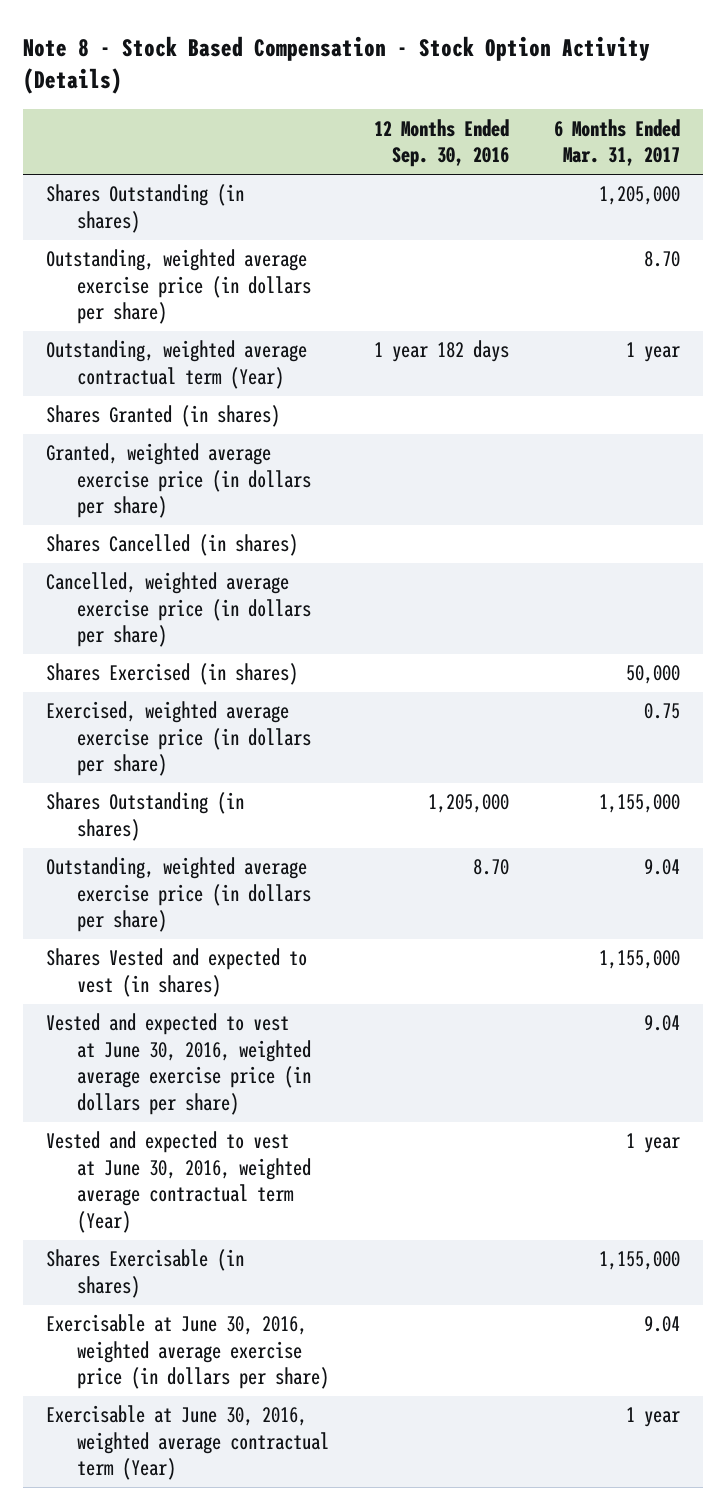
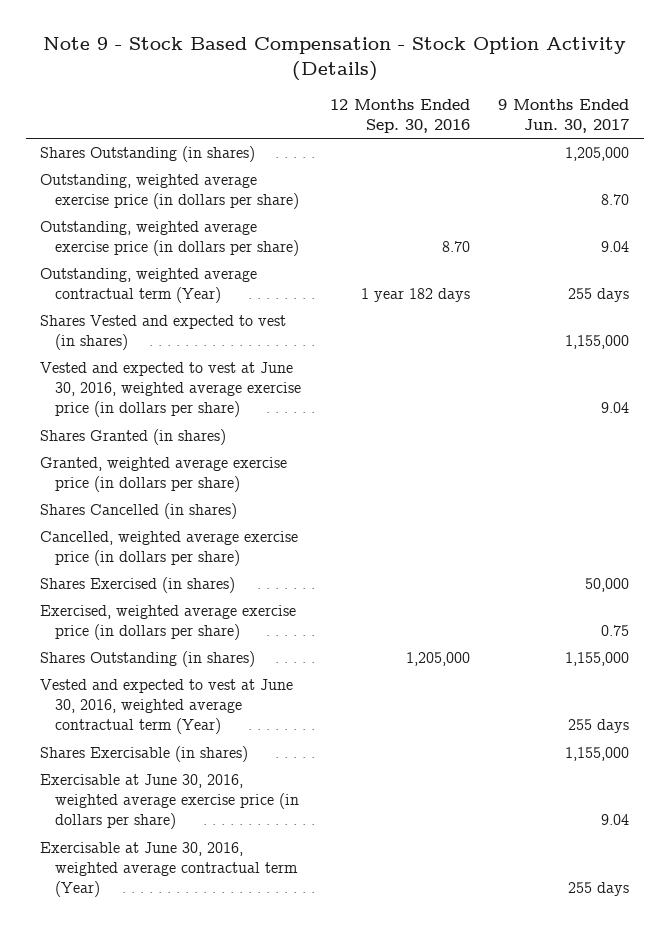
[23,35,651,95] Note 8 - Stock Based Compensation - Stock Option Activity (Details) -> [42,37,626,82] Note 9 - Stock Based Compensation - Stock Option Activity (Details)
[554,118,681,167] 6 Months Ended Mar. 31, 2017 -> none
none -> [498,99,630,134] 9 Months Ended Jun. 30, 2017
[45,857,311,933] Outstanding, weighted average exercise price (in dollars per share) -> [40,221,299,257] Outstanding, weighted average exercise price (in dollars per share)
[45,948,307,997] Shares Vested and expected to vest (in shares) -> [40,315,287,351] Shares Vested and expected to vest (in shares)
[45,1013,311,1116] Vested and expected to vest at June 30, 2016, weighted average exercise price (in dollars per share) -> [40,362,301,418] Vested and expected to vest at June 30, 2016, weighted average exercise price (in dollars per share)

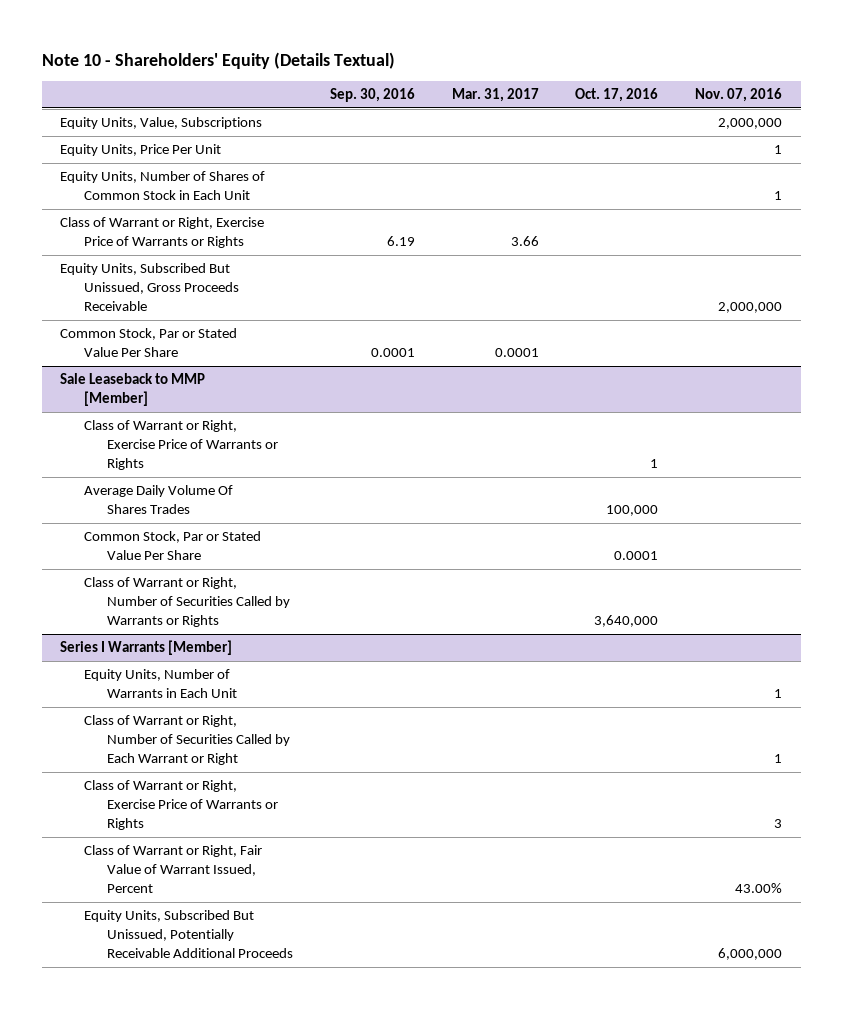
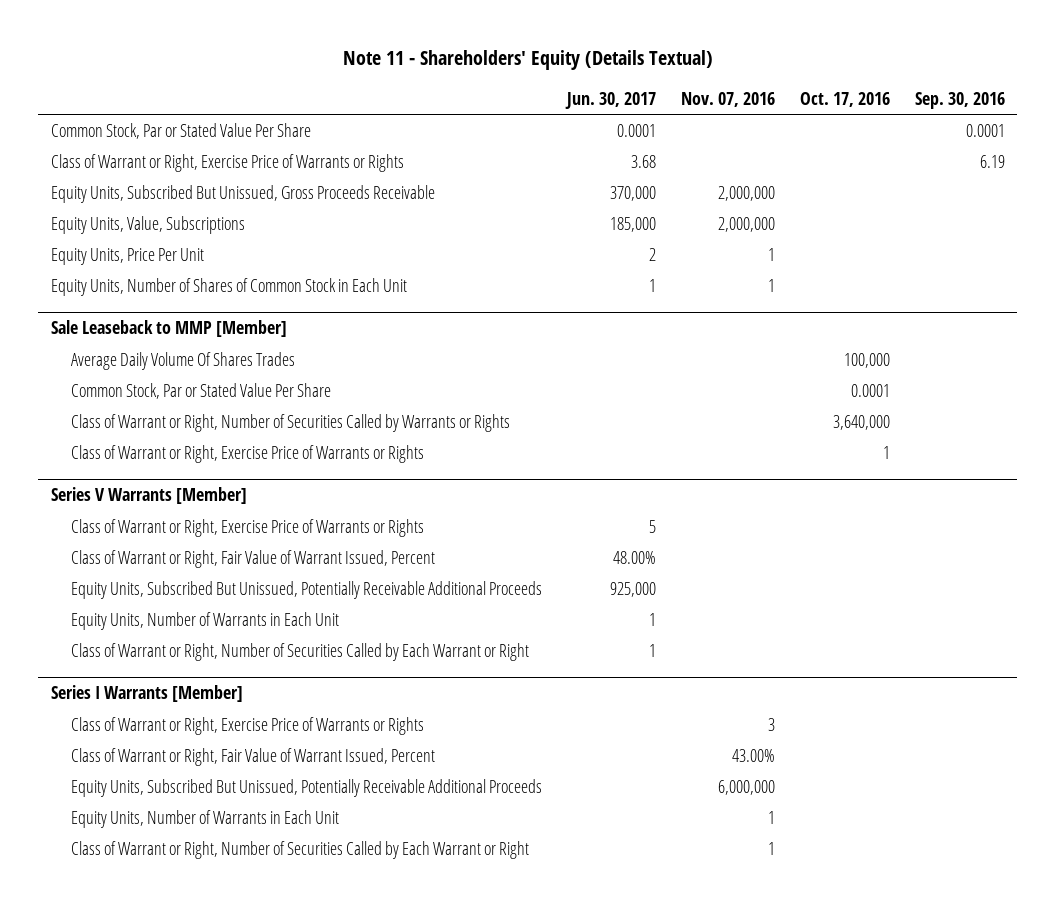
[42,51,396,69] Note 10 - Shareholders' Equity (Details Textual) -> [342,50,713,71] Note 11 - Shareholders' Equity (Details Textual)
[451,88,539,103] Mar. 31, 2017 -> none
none -> [565,91,657,109] Jun. 30, 2017
[60,328,238,358] Common Stock, Par or Stated Value Per Share -> [50,122,311,139] Common Stock, Par or Stated Value Per Share
[60,217,265,249] Class of Warrant or Right, Exercise Price of Warrants or Rights -> [50,153,404,172] Class of Warrant or Right, Exercise Price of Warrants or Rights
[60,263,239,312] Equity Units, Subscribed But Unissued, Gross Proceeds Receivable -> [50,184,435,203] Equity Units, Subscribed But Unissued, Gross Proceeds Receivable
[83,420,278,471] Class of Warrant or Right, Exercise Price of Warrants or Rights -> [71,444,425,463] Class of Warrant or Right, Exercise Price of Warrants or Rights
none -> [50,487,247,505] Series V Warrants [Member]
none -> [71,518,425,537] Class of Warrant or Right, Exercise Price of Warrants or Rights
none -> [71,549,436,568] Class of Warrant or Right, Fair Value of Warrant Issued, Percent
none -> [71,580,543,599] Equity Units, Subscribed But Unissued, Potentially Receivable Additional Proceeds
none -> [71,611,340,630] Equity Units, Number of Warrants in Each Unit
none -> [71,642,530,661] Class of Warrant or Right, Number of Securities Called by Each Warrant or Right
[83,669,237,699] Equity Units, Number of Warrants in Each Unit -> [71,809,340,828] Equity Units, Number of Warrants in Each Unit
[83,715,290,766] Class of Warrant or Right, Number of Securities Called by Each Warrant or Right -> [71,840,530,859] Class of Warrant or Right, Number of Securities Called by Each Warrant or Right

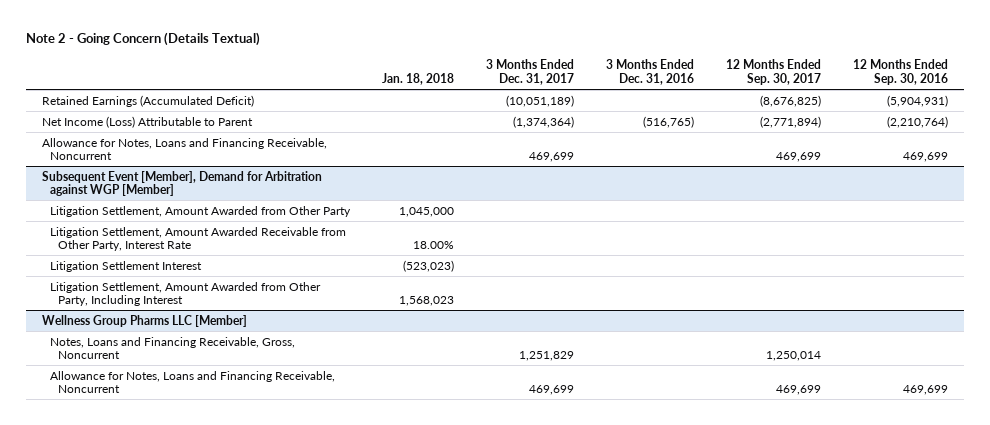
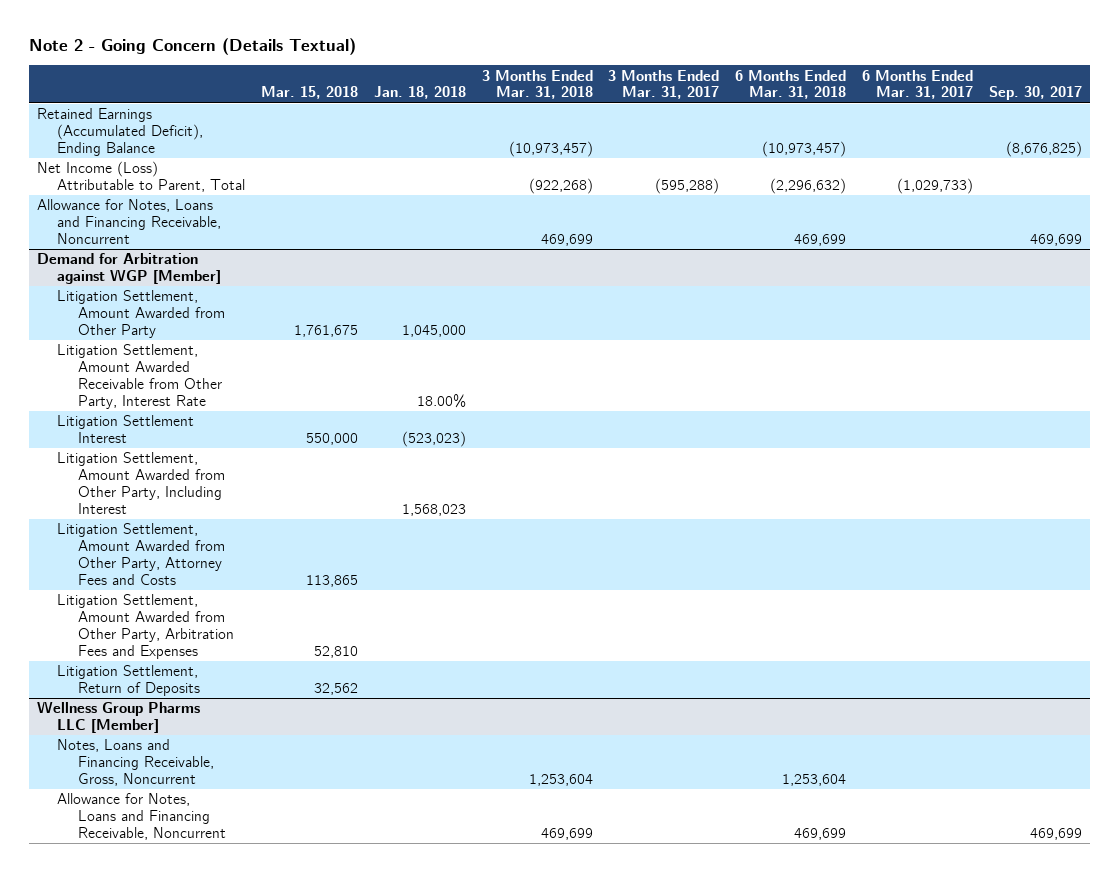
[486,59,575,85] 3 Months Ended Dec. 31, 2017 -> none
[606,59,695,85] 3 Months Ended Dec. 31, 2016 -> none
[726,59,822,85] 12 Months Ended Sep. 30, 2017 -> none
[853,59,949,85] 12 Months Ended Sep. 30, 2016 -> none
none -> [261,86,359,100] Mar. 15, 2018
none -> [481,69,593,100] 3 Months Ended Mar. 31, 2018
none -> [608,69,720,100] 3 Months Ended Mar. 31, 2017
none -> [735,69,847,100] 6 Months Ended Mar. 31, 2018
none -> [861,69,973,100] 6 Months Ended Mar. 31, 2017
none -> [988,86,1082,101] Sep. 30, 2017
[41,94,254,107] Retained Earnings (Accumulated Deficit) -> [36,108,204,156] Retained Earnings (Accumulated Deficit), Ending Balance
[41,115,253,128] Net Income (Loss) Attributable to Parent -> [36,161,246,192] Net Income (Loss) Attributable to Parent, Total
[41,170,322,197] Subsequent Event [Member], Demand for Arbitration against WGP [Member] -> [36,253,222,284] Demand for Arbitration against WGP [Member]
none -> [57,523,226,585] Litigation Settlement, Amount Awarded from Other Party, Attorney Fees and Costs
none -> [57,594,235,659] Litigation Settlement, Amount Awarded from Other Party, Arbitration Fees and Expenses
none -> [57,665,201,696] Litigation Settlement, Return of Deposits

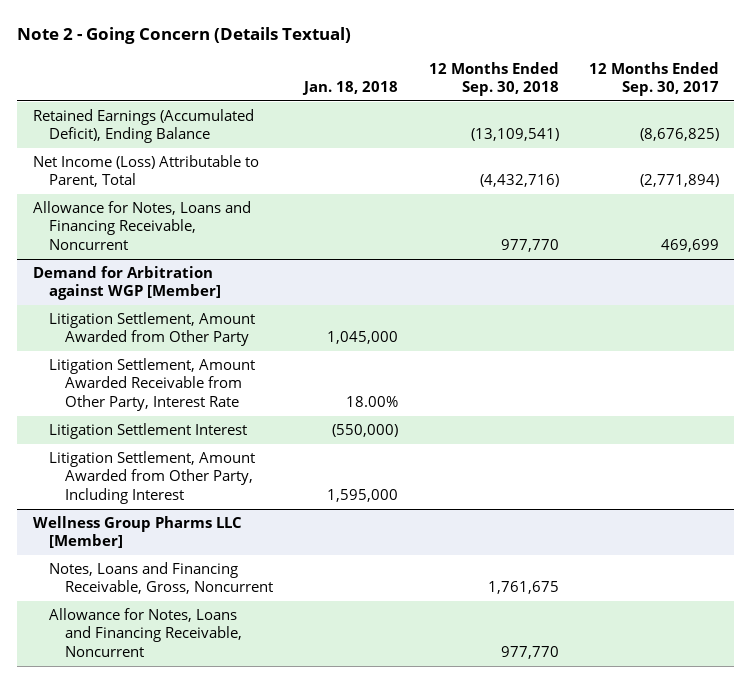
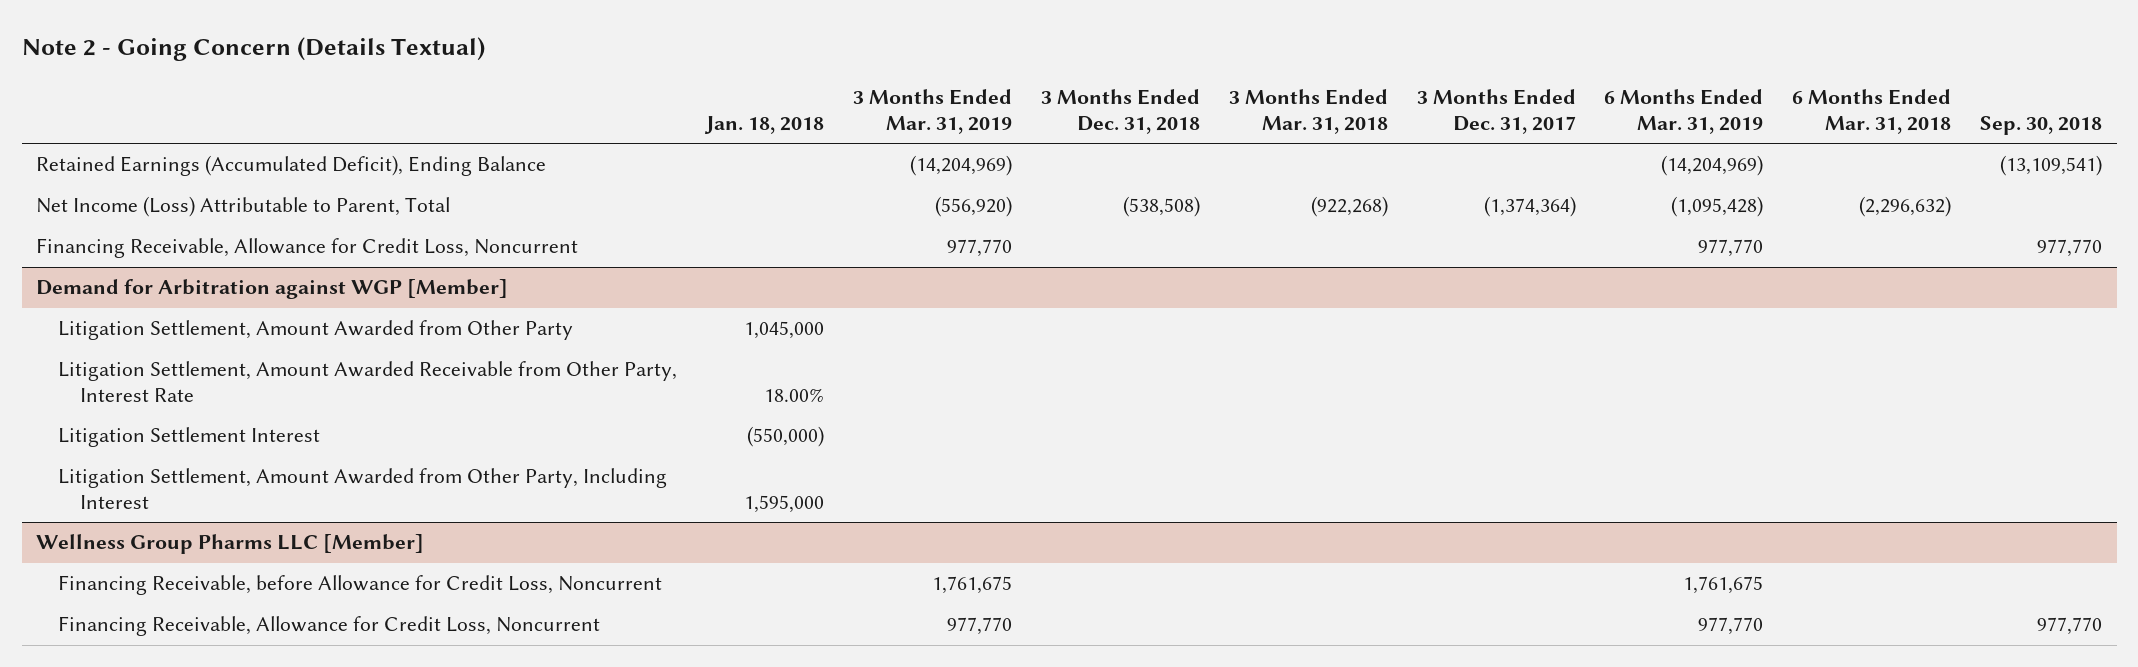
[428,61,559,97] 12 Months Ended Sep. 30, 2018 -> none
[589,61,720,97] 12 Months Ended Sep. 30, 2017 -> none
none -> [852,89,1012,134] 3 Months Ended Mar. 31, 2019
none -> [1040,89,1200,134] 3 Months Ended Dec. 31, 2018
none -> [1228,89,1388,134] 3 Months Ended Mar. 31, 2018
none -> [1416,89,1576,134] 3 Months Ended Dec. 31, 2017
none -> [1604,89,1764,134] 6 Months Ended Mar. 31, 2019
none -> [1792,89,1952,134] 6 Months Ended Mar. 31, 2018
none -> [1980,115,2103,135] Sep. 30, 2018
[32,201,251,250] Allowance for Notes, Loans and Financing Receivable, Noncurrent -> [36,238,579,259] Financing Receivable, Allowance for Credit Loss, Noncurrent
[48,562,274,595] Notes, Loans and Financing Receivable, Gross, Noncurrent -> [58,575,663,596] Financing Receivable, before Allowance for Credit Loss, Noncurrent
[48,608,243,657] Allowance for Notes, Loans and Financing Receivable, Noncurrent -> [58,616,601,637] Financing Receivable, Allowance for Credit Loss, Noncurrent

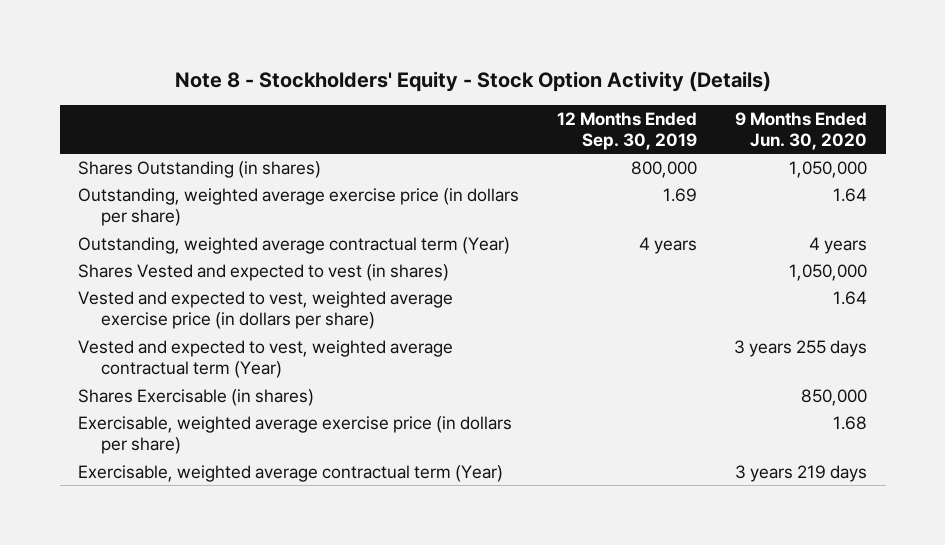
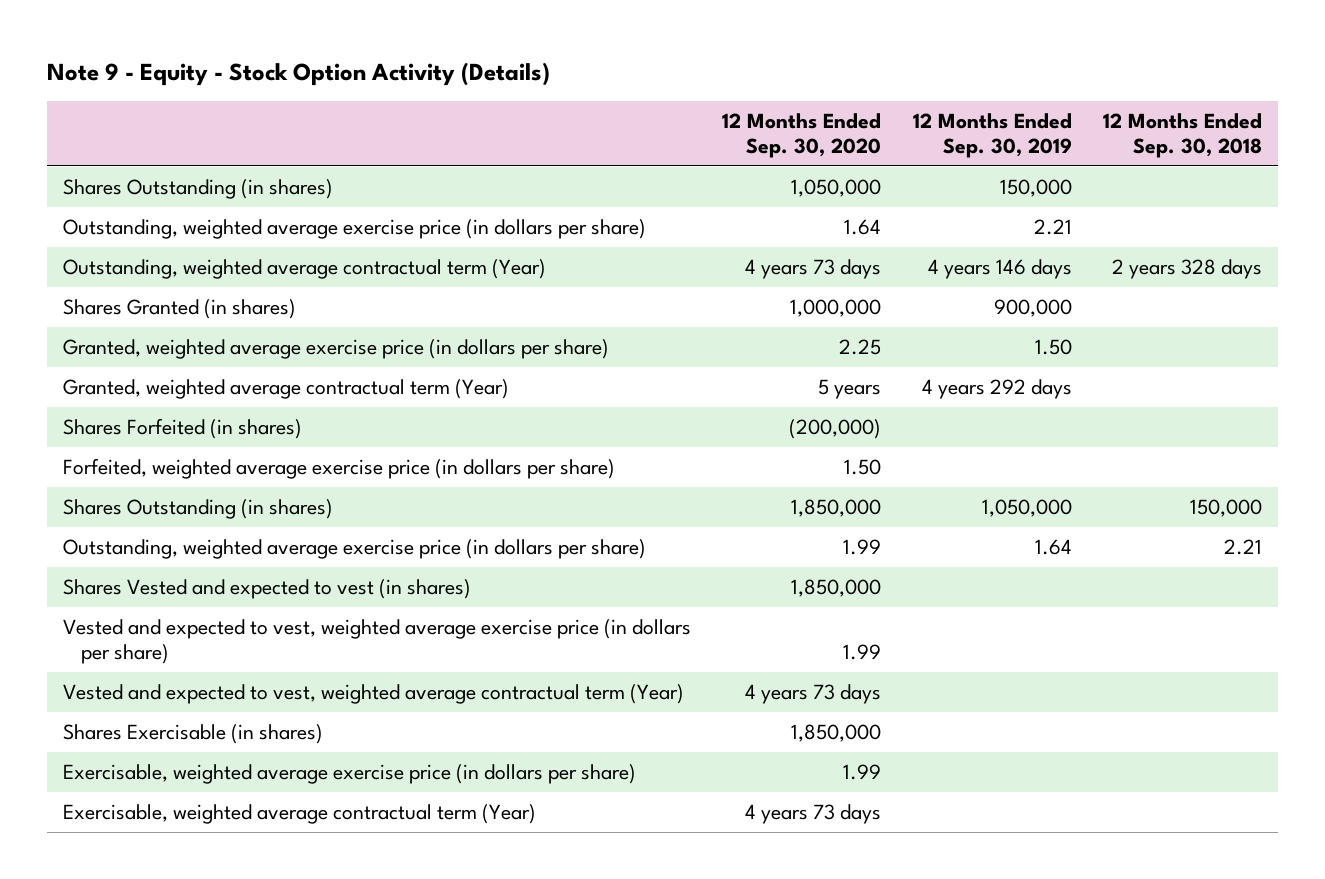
[174,71,771,93] Note 8 - Stockholders' Equity - Stock Option Activity (Details) -> [46,62,550,87] Note 9 - Equity - Stock Option Activity (Details)
[734,111,867,150] 9 Months Ended Jun. 30, 2020 -> none
none -> [722,113,882,159] 12 Months Ended Sep. 30, 2020
none -> [1103,113,1263,159] 12 Months Ended Sep. 30, 2018
[630,160,697,178] 800,000 -> [999,178,1072,197] 150,000
[662,187,697,202] 1.69 -> [1033,218,1072,235] 2.21
[638,236,697,254] 4 years -> [927,258,1072,279] 4 years 146 days
none -> [62,298,296,319] Shares Granted (in shares)
none -> [62,338,609,359] Granted, weighted average exercise price (in dollars per share)
none -> [62,378,509,399] Granted, weighted average contractual term (Year)
none -> [62,417,302,439] Shares Forfeited (in shares)
none -> [62,457,615,479] Forfeited, weighted average exercise price (in dollars per share)
none -> [62,498,333,519] Shares Outstanding (in shares)
none -> [62,538,646,559] Outstanding, weighted average exercise price (in dollars per share)

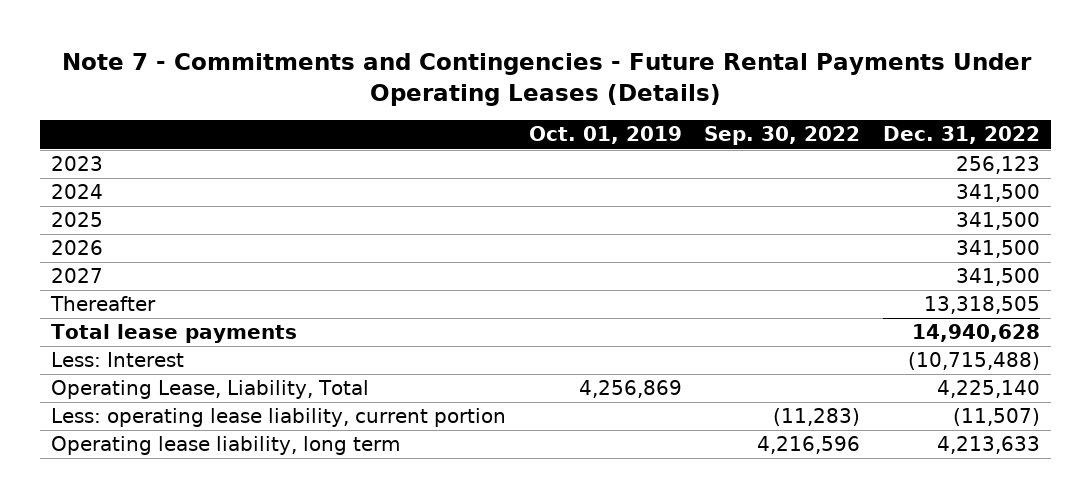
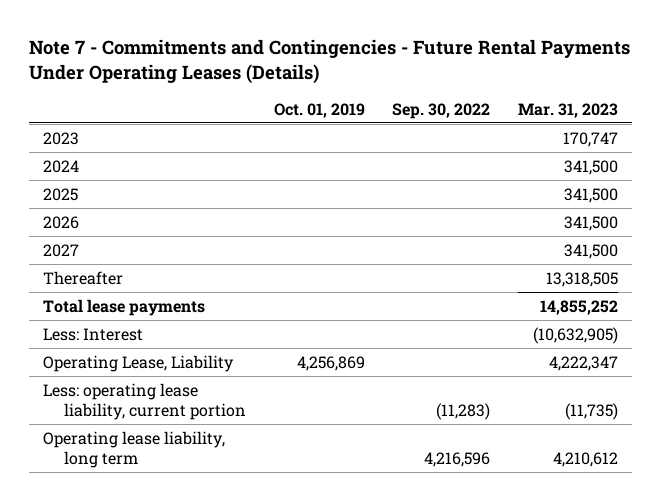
[883,126,1041,145] Dec. 31, 2022 -> none
none -> [518,102,619,118] Mar. 31, 2023
[51,380,370,400] Operating Lease, Liability, Total -> [43,354,235,372] Operating Lease, Liability

